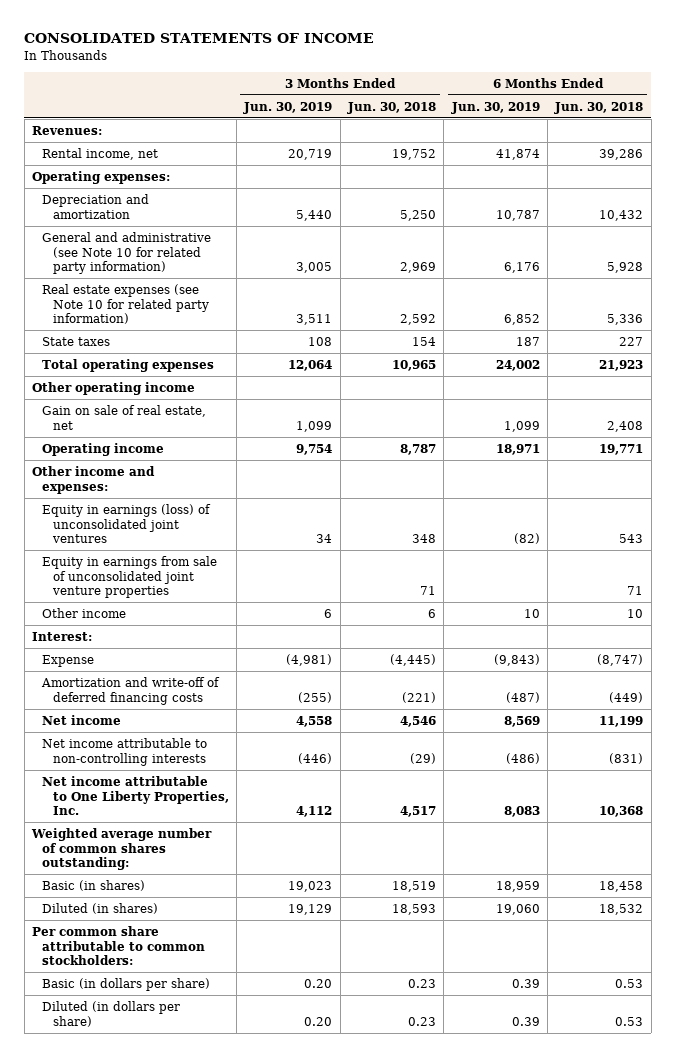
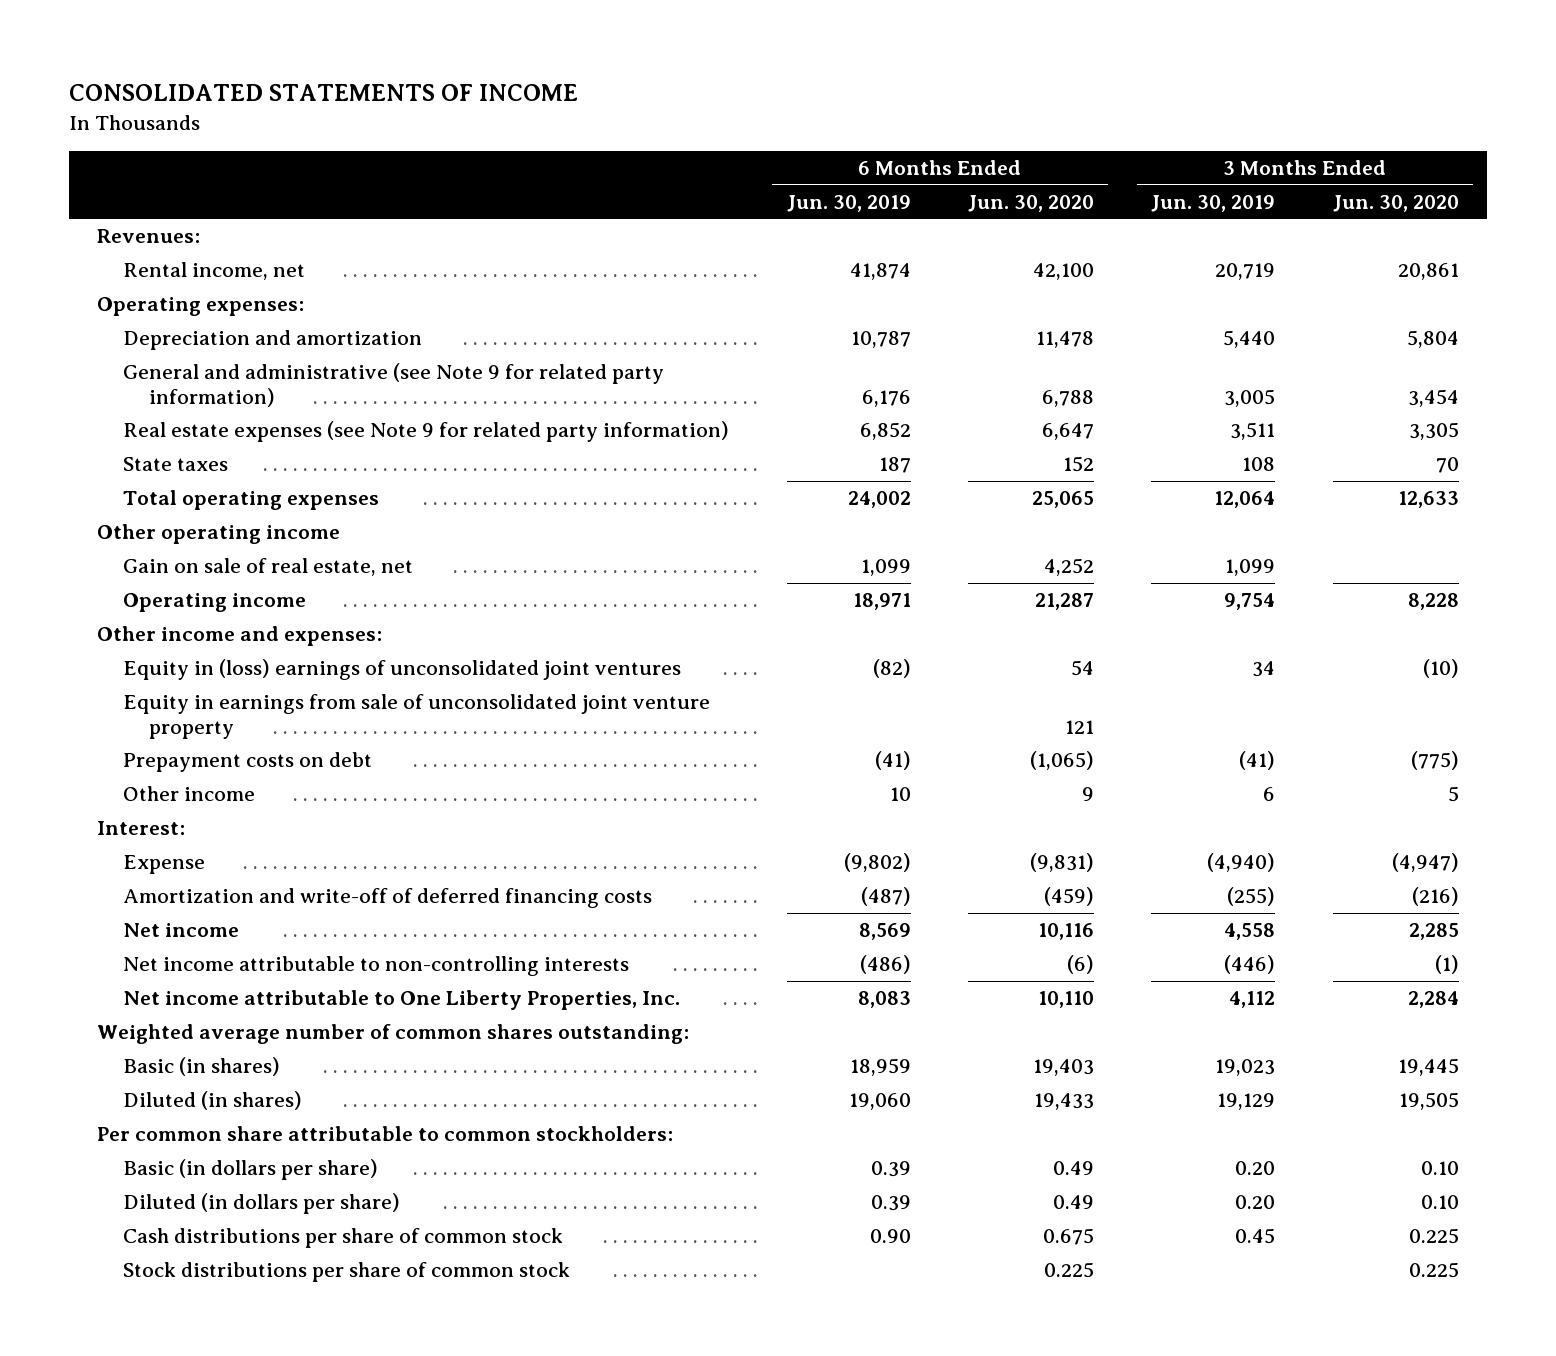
[347,101,437,114] Jun. 30, 2018 -> none
[554,101,644,114] Jun. 30, 2018 -> none
none -> [968,194,1095,212] Jun. 30, 2020
none -> [1332,194,1459,212] Jun. 30, 2020
[42,231,212,275] General and administrative (see Note 10 for related party information) -> [123,363,665,407] General and administrative (see Note 9 for related party information)
[42,283,209,325] Real estate expenses (see Note 10 for related party information) -> [123,421,730,443] Real estate expenses (see Note 9 for related party information)
[42,503,212,544] Equity in earnings (loss) of unconsolidated joint ventures -> [123,659,682,681] Equity in (loss) earnings of unconsolidated joint ventures
[42,555,218,599] Equity in earnings from sale of unconsolidated joint venture properties -> [123,694,711,739] Equity in earnings from sale of unconsolidated joint venture property
none -> [123,752,373,773] Prepayment costs on debt
[286,653,333,666] (4,981) -> [1207,853,1276,873] (4,940)
[493,653,540,666] (9,843) -> [843,853,911,873] (9,802)
none -> [123,1228,564,1249] Cash distributions per share of common stock
none -> [123,1262,571,1283] Stock distributions per share of common stock

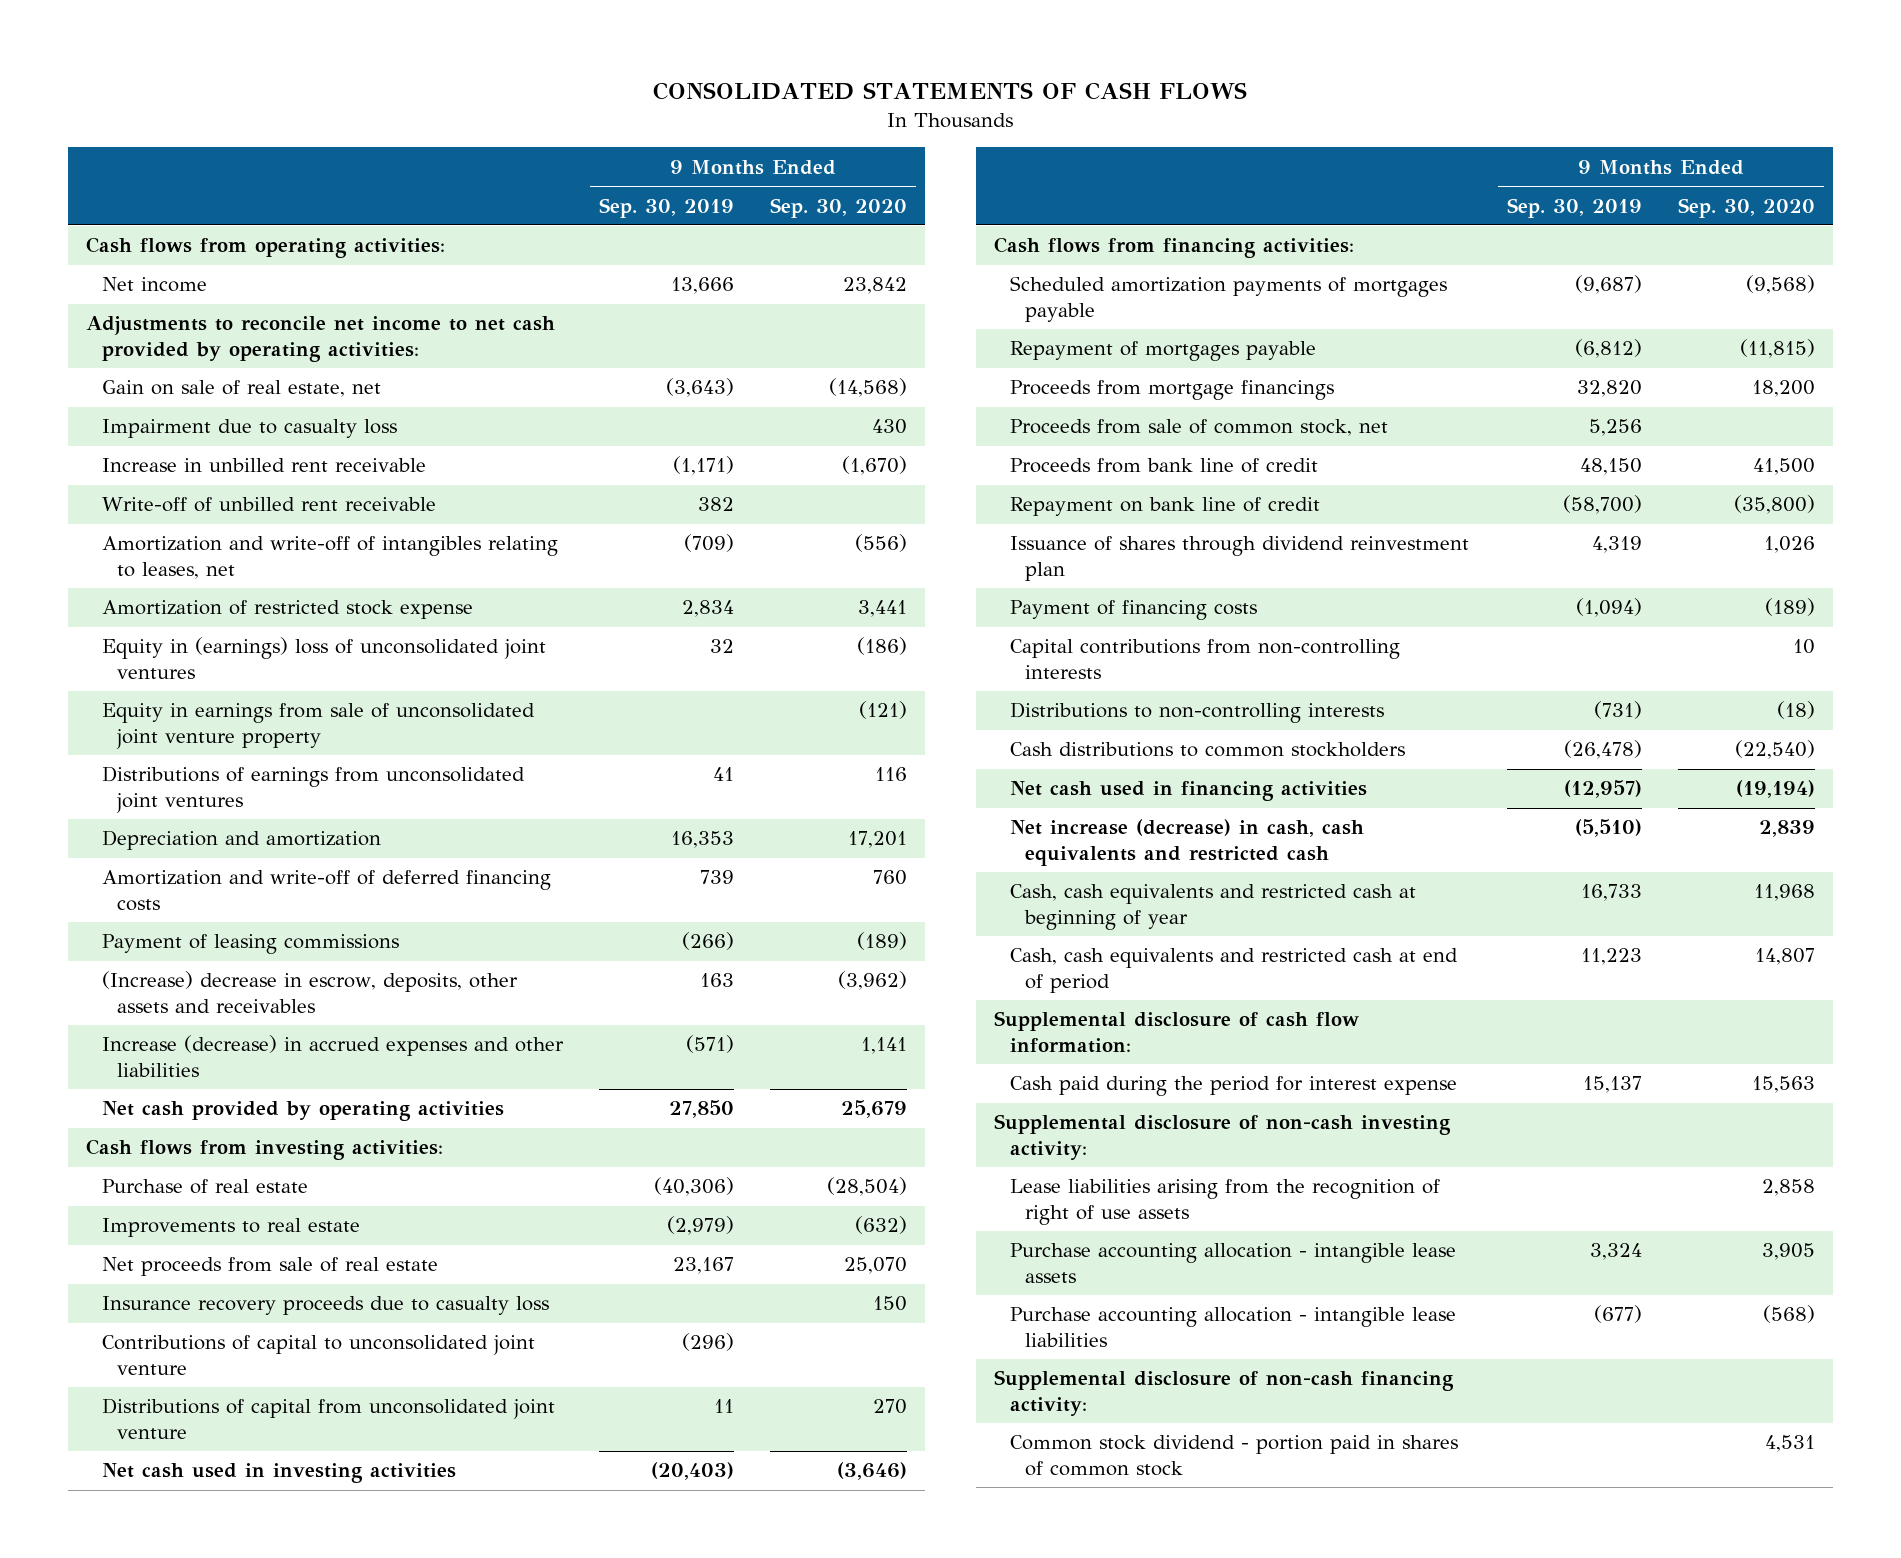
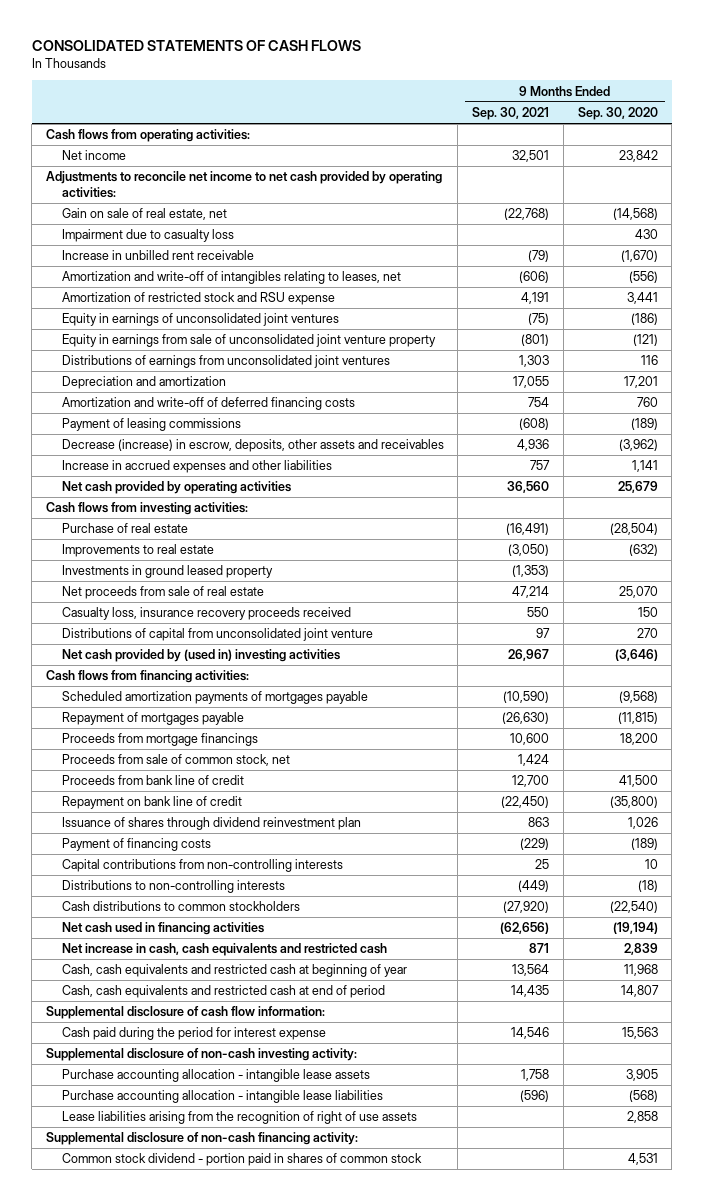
[598,197,734,218] Sep. 30, 2019 -> none
none -> [472,107,550,121] Sep. 30, 2021
[101,497,436,513] Write-off of unbilled rent receivable -> none
[101,600,473,620] Amortization of restricted stock expense -> [61,292,335,306] Amortization of restricted stock and RSU expense
[101,637,546,679] Equity in (earnings) loss of unconsolidated joint ventures -> [61,313,339,327] Equity in earnings of unconsolidated joint ventures
[101,971,518,1013] (Increase) decrease in escrow, deposits, other assets and receivables -> [61,439,444,453] Decrease (increase) in escrow, deposits, other assets and receivables
[101,1035,564,1077] Increase (decrease) in accrued expenses and other liabilities -> [61,460,332,474] Increase in accrued expenses and other liabilities
none -> [61,565,273,579] Investments in ground leased property
[101,1335,535,1375] Contributions of capital to unconsolidated joint venture -> none
[101,1296,549,1316] Insurance recovery proceeds due to casualty loss -> [61,607,351,621] Casualty loss, insurance recovery proceeds received
[101,1463,456,1484] Net cash used in investing activities -> [61,649,340,663] Net cash provided by (used in) investing activities
[1009,819,1364,866] Net increase (decrease) in cash, cash equivalents and restricted cash -> [61,943,387,957] Net increase in cash, cash equivalents and restricted cash
[1009,1179,1440,1225] Lease liabilities arising from the recognition of right of use assets -> [61,1111,417,1125] Lease liabilities arising from the recognition of right of use assets

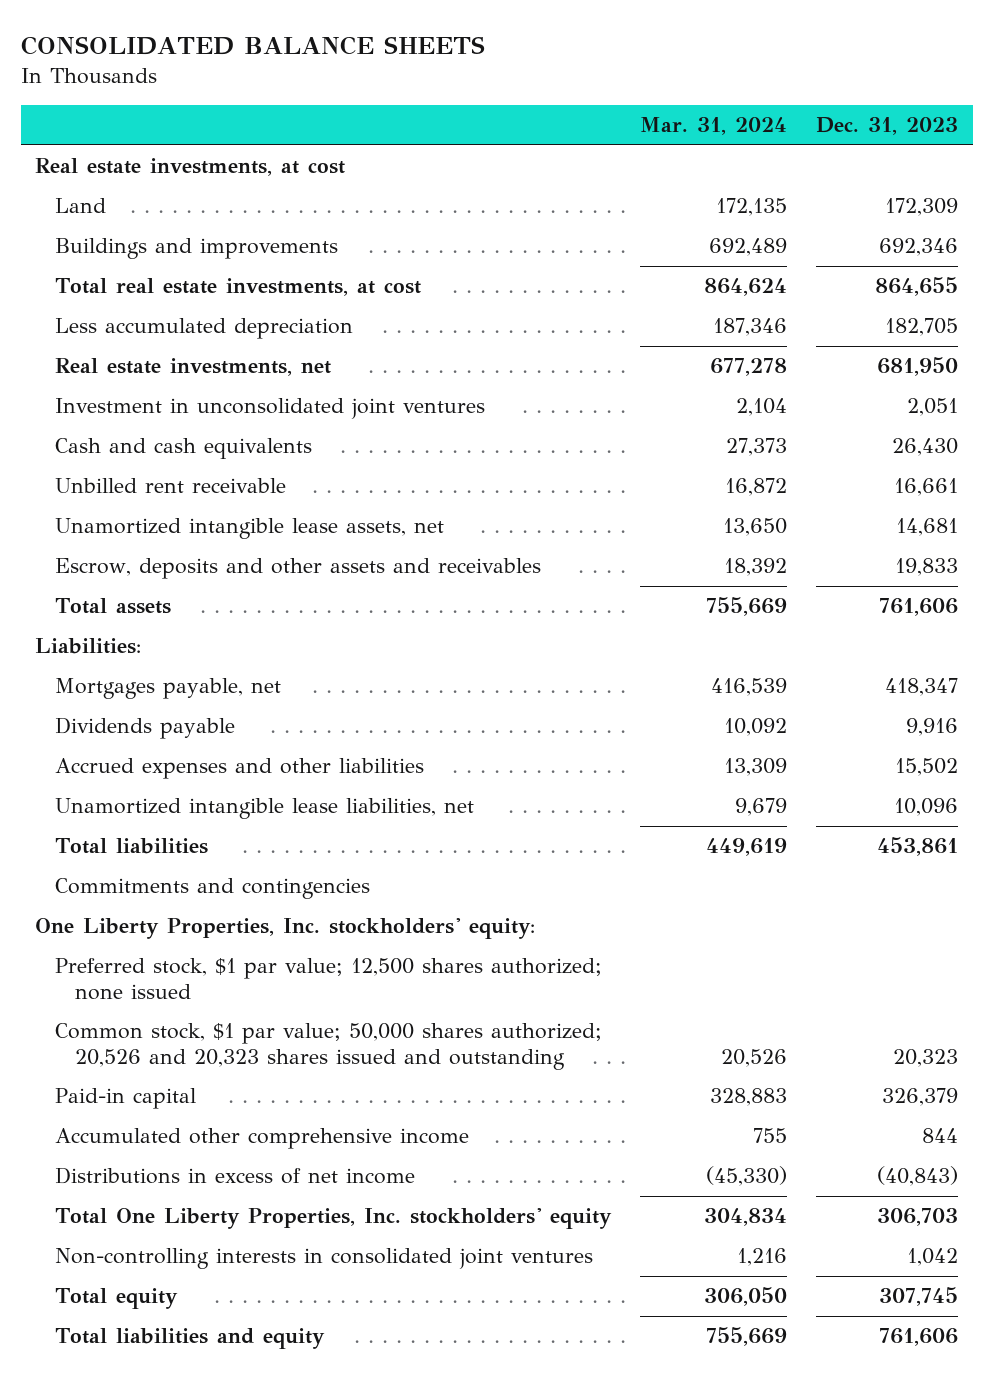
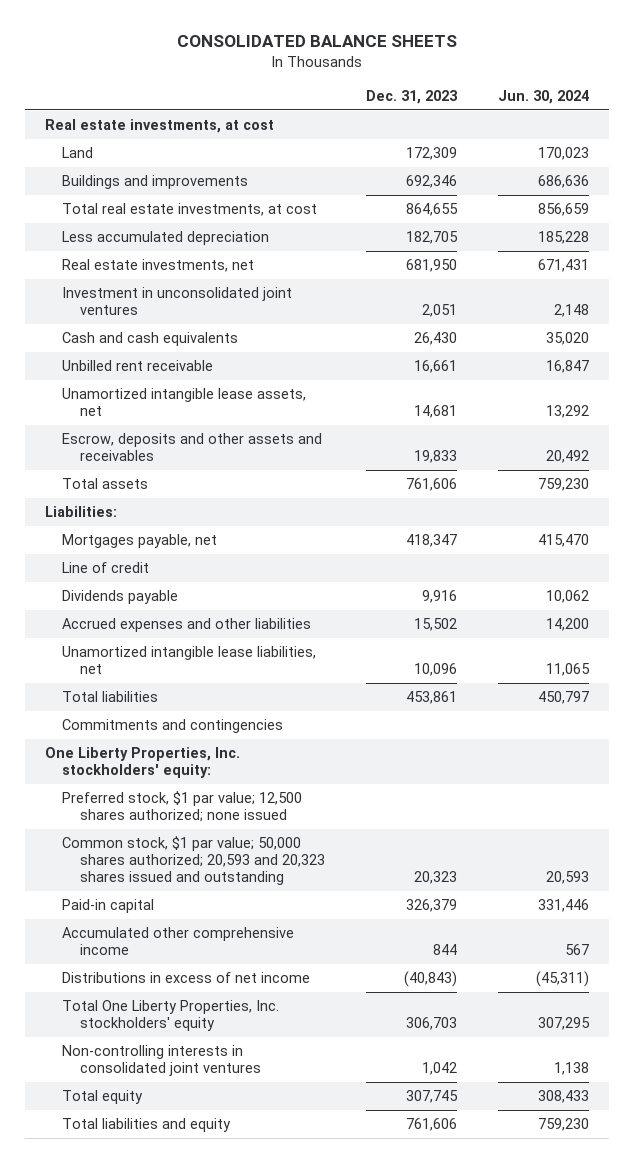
[640,117,788,136] Mar. 31, 2024 -> none
none -> [497,89,589,104] Jun. 30, 2024
none -> [62,562,150,574] Line of credit
[54,1023,602,1070] Common stock, $1 par value; 50,000 shares authorized; 20,526 and 20,323 shares issued and outstanding -> [62,836,325,886] Common stock, $1 par value; 50,000 shares authorized; 20,593 and 20,323 shares issued and outstanding

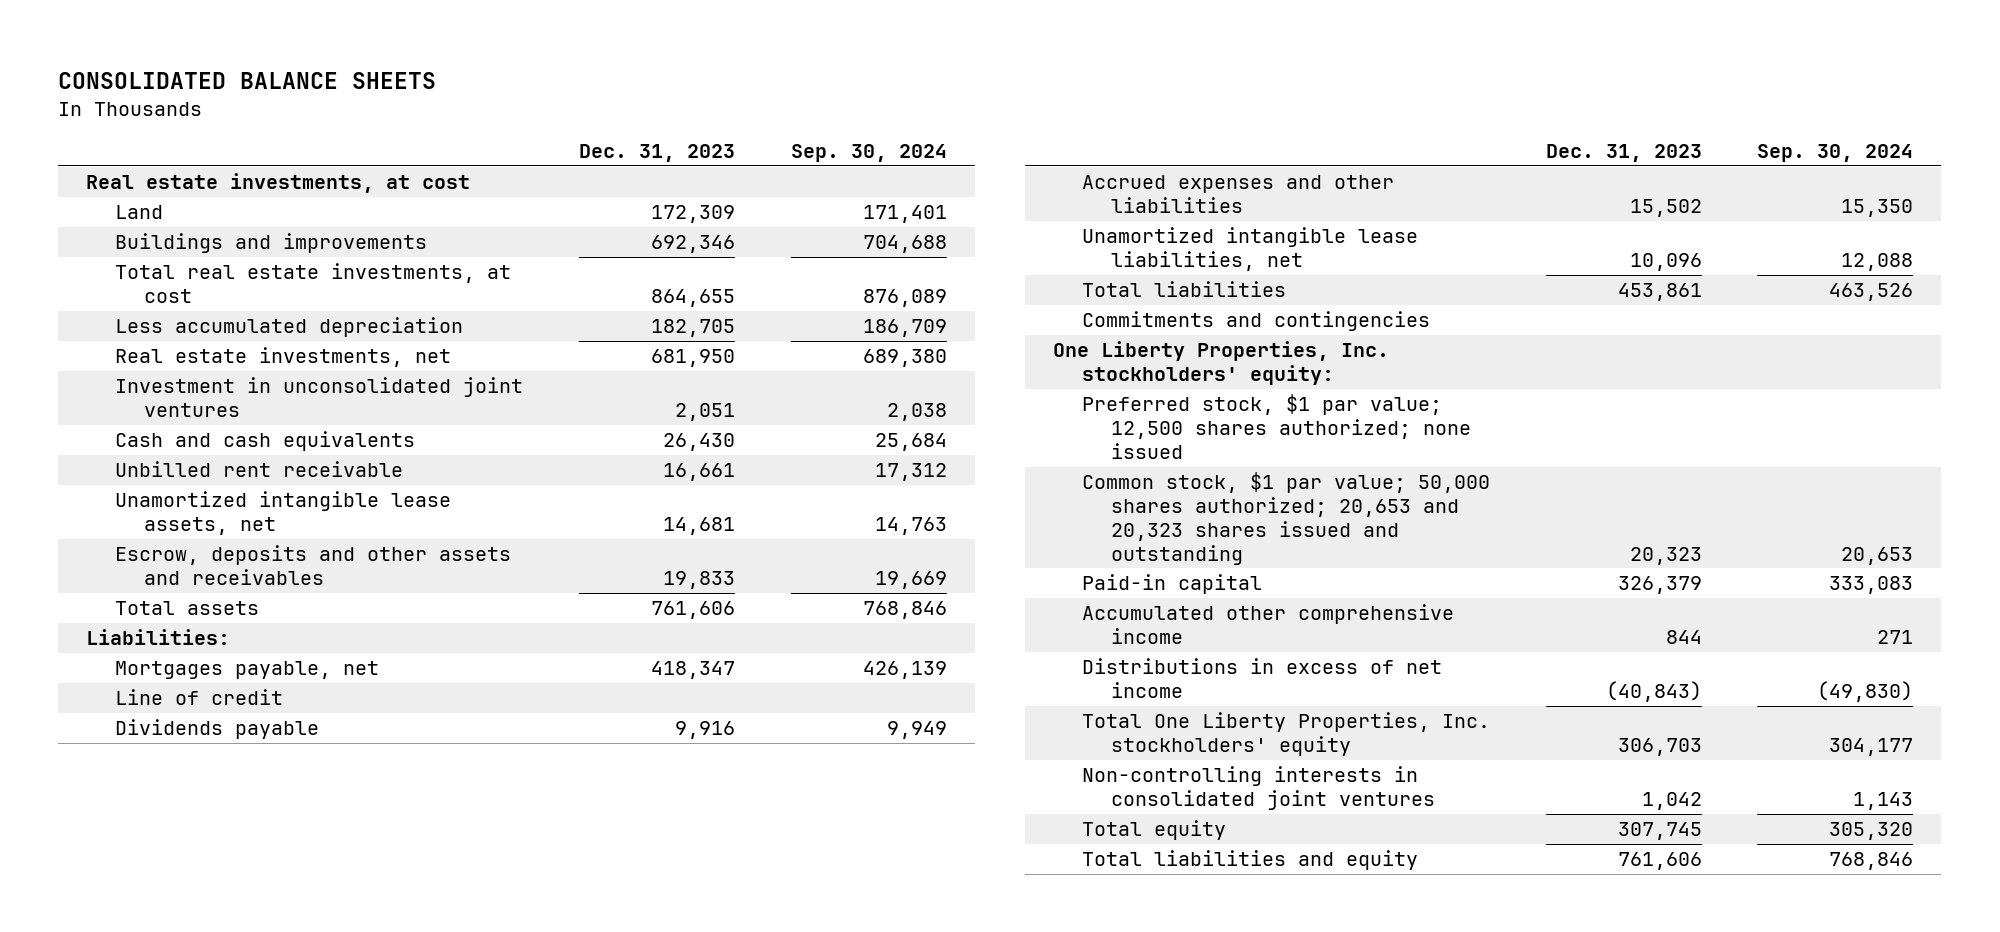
[497,89,589,104] Jun. 30, 2024 -> none
none -> [791,144,948,163] Sep. 30, 2024
[62,836,325,886] Common stock, $1 par value; 50,000 shares authorized; 20,593 and 20,323 shares issued and outstanding -> [1081,472,1490,565] Common stock, $1 par value; 50,000 shares authorized; 20,653 and 20,323 shares issued and outstanding

